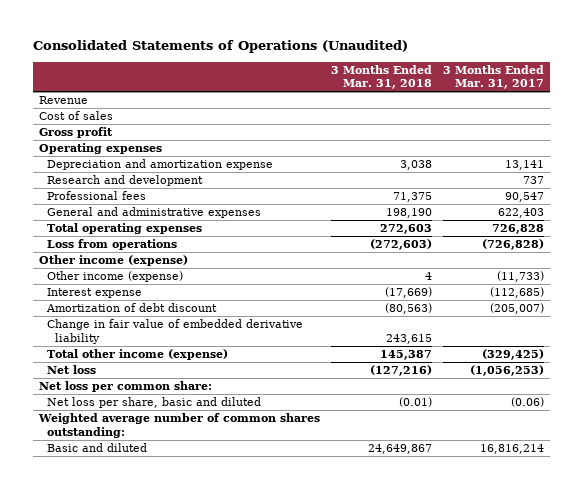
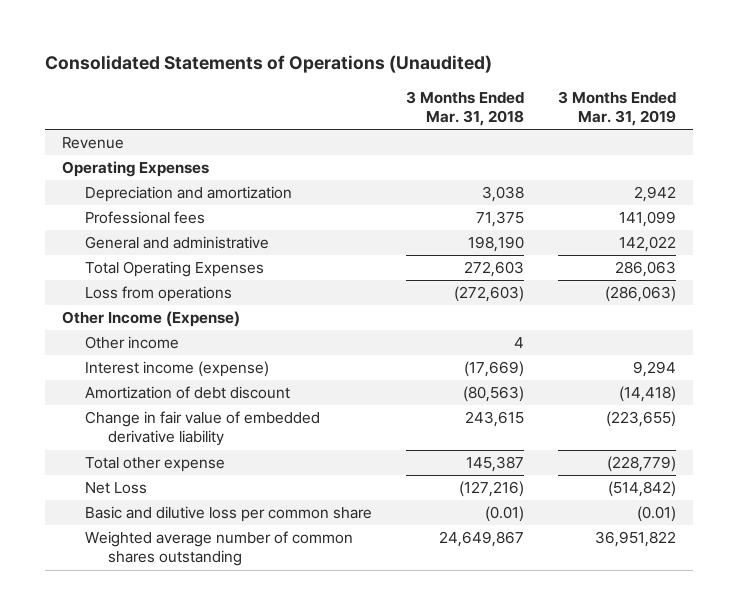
[443,64,545,90] 3 Months Ended Mar. 31, 2017 -> none
none -> [557,90,676,127] 3 Months Ended Mar. 31, 2019
[38,111,113,121] Cost of sales -> none
[38,127,113,139] Gross profit -> none
[47,175,204,187] Research and development -> none
[38,143,162,155] Operating expenses -> [62,161,210,178] Operating Expenses
[47,159,274,171] Depreciation and amortization expense -> [84,186,292,203] Depreciation and amortization
[47,207,262,219] General and administrative expenses -> [84,236,269,250] General and administrative
[47,223,203,235] Total operating expenses -> [84,261,264,278] Total Operating Expenses
[38,255,188,267] Other income (expense) -> [62,311,241,328] Other Income (Expense)
[47,271,184,283] Other income (expense) -> [84,336,179,350] Other income
[47,288,143,299] Interest expense -> [84,361,269,378] Interest income (expense)
[38,381,212,393] Net loss per common share: -> none
[37,413,320,438] Weighted average number of common shares outstanding: -> none
[47,349,229,361] Total other income (expense) -> [84,457,225,473] Total other expense
[47,365,97,375] Net loss -> [84,482,147,495] Net Loss
[47,397,262,409] Net loss per share, basic and diluted -> [84,506,372,523] Basic and dilutive loss per common share
[47,443,148,453] Basic and diluted -> [84,531,353,567] Weighted average number of common shares outstanding

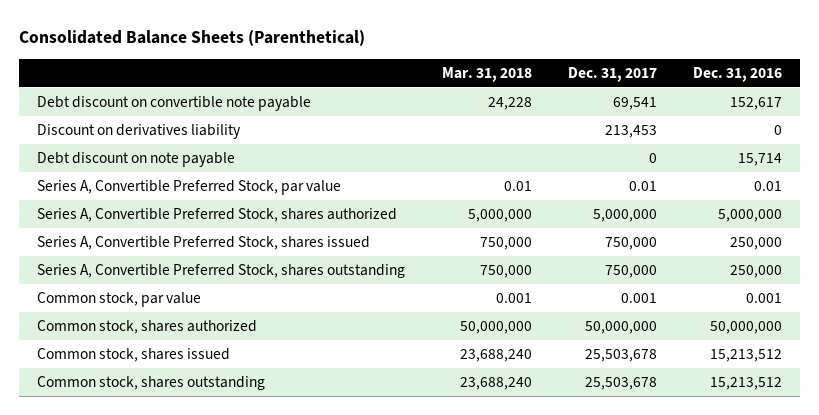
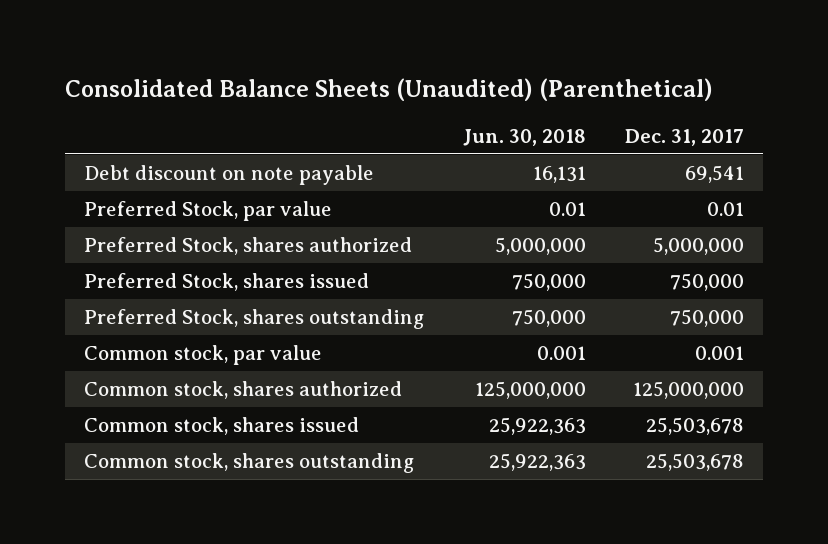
[19,30,366,47] Consolidated Balance Sheets (Parenthetical) -> [65,78,714,102] Consolidated Balance Sheets (Unaudited) (Parenthetical)
[441,66,532,82] Mar. 31, 2018 -> none
[692,66,782,82] Dec. 31, 2016 -> none
none -> [463,129,587,147] Jun. 30, 2018
[37,124,242,140] Discount on derivatives liability -> none
[37,152,236,168] Debt discount on note payable -> none
[37,96,312,112] Debt discount on convertible note payable -> [84,164,375,185] Debt discount on note payable
[37,180,342,196] Series A, Convertible Preferred Stock, par value -> [84,200,333,221] Preferred Stock, par value
[37,208,398,223] Series A, Convertible Preferred Stock, shares authorized -> [84,236,413,255] Preferred Stock, shares authorized
[37,236,371,251] Series A, Convertible Preferred Stock, shares issued -> [84,272,370,291] Preferred Stock, shares issued
[37,264,406,279] Series A, Convertible Preferred Stock, shares outstanding -> [84,308,425,329] Preferred Stock, shares outstanding
[584,321,657,335] 50,000,000 -> [632,380,744,399] 125,000,000

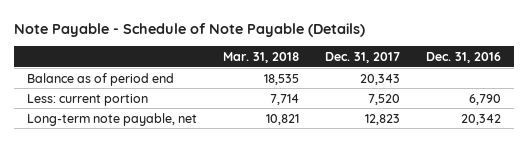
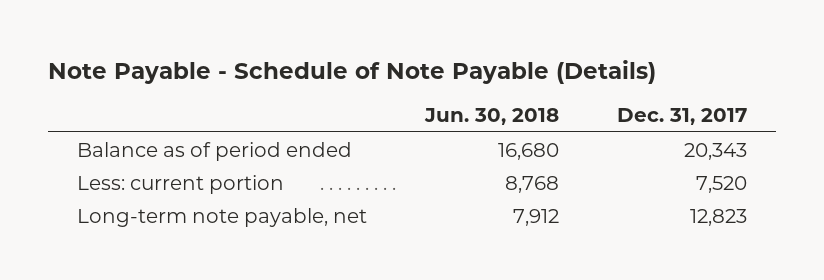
[222,52,299,64] Mar. 31, 2018 -> none
[425,52,501,64] Dec. 31, 2016 -> none
none -> [424,108,560,126] Jun. 30, 2018
[26,72,174,86] Balance as of period end -> [76,141,352,161] Balance as of period ended

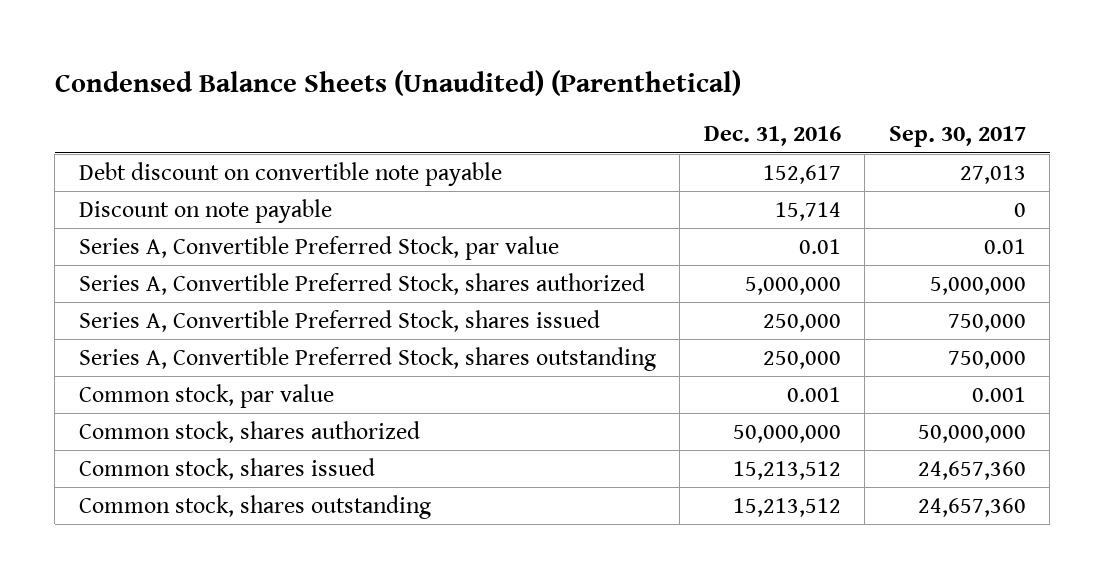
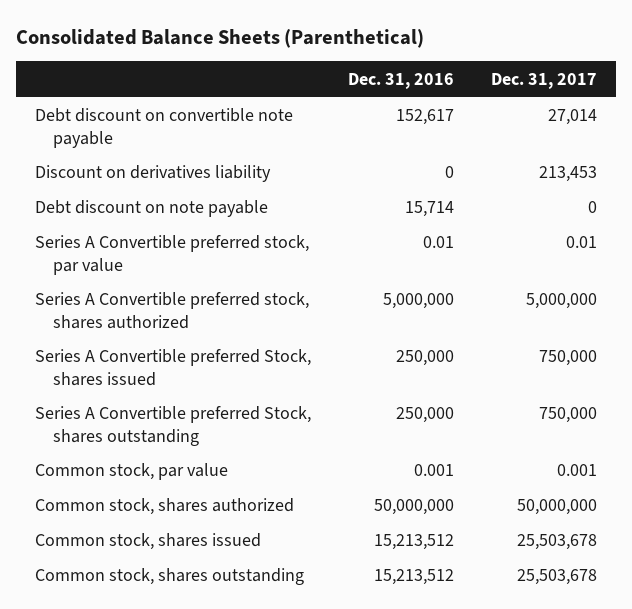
[54,69,741,96] Condensed Balance Sheets (Unaudited) (Parenthetical) -> [16,28,425,48] Consolidated Balance Sheets (Parenthetical)
[888,126,1026,148] Sep. 30, 2017 -> none
none -> [491,72,598,89] Dec. 31, 2017
none -> [34,165,271,183] Discount on derivatives liability
[78,198,332,223] Discount on note payable -> [34,200,268,218] Debt discount on note payable
[78,235,559,260] Series A, Convertible Preferred Stock, par value -> [34,235,309,275] Series A Convertible preferred stock, par value
[78,272,645,295] Series A, Convertible Preferred Stock, shares authorized -> [34,292,309,329] Series A Convertible preferred stock, shares authorized
[78,309,600,332] Series A, Convertible Preferred Stock, shares issued -> [34,349,311,386] Series A Convertible preferred Stock, shares issued
[78,346,656,371] Series A, Convertible Preferred Stock, shares outstanding -> [34,406,311,446] Series A Convertible preferred Stock, shares outstanding

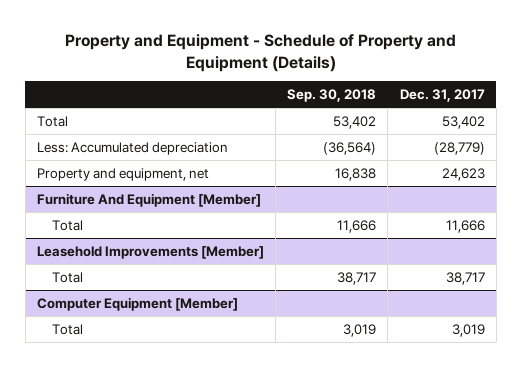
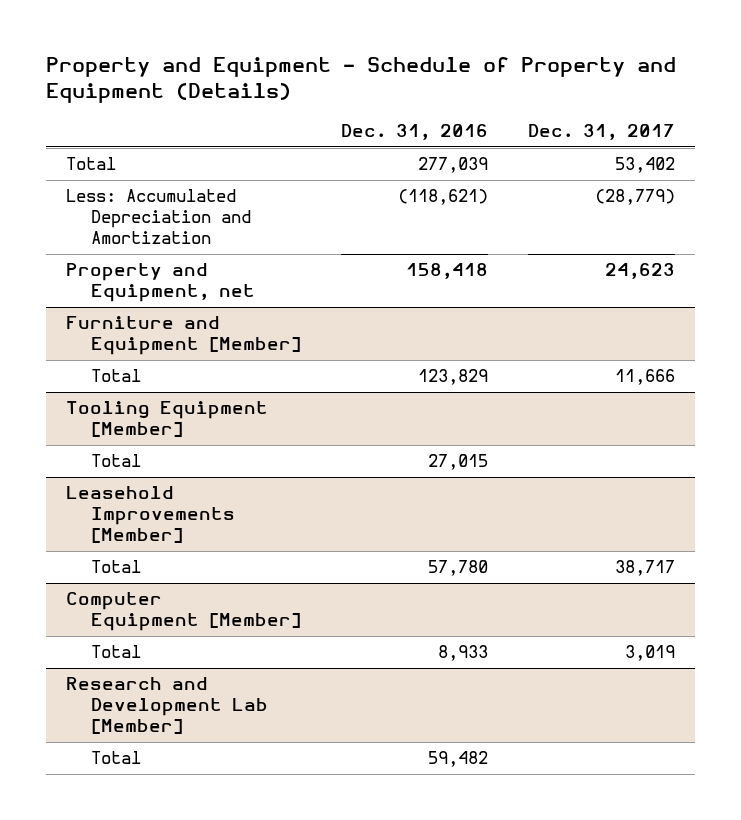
[287,89,377,103] Sep. 30, 2018 -> none
none -> [341,124,489,141] Dec. 31, 2016
[36,141,228,155] Less: Accumulated depreciation -> [65,189,252,245] Less: Accumulated Depreciation and Amortization
[36,167,209,181] Property and equipment, net -> [65,263,256,303] Property and Equipment, net
[36,192,261,207] Furniture And Equipment [Member] -> [65,316,302,356] Furniture and Equipment [Member]
none -> [65,401,268,438] Tooling Equipment [Member]
none -> [91,454,142,468] Total
none -> [65,677,269,735] Research and Development Lab [Member]
none -> [91,751,142,765] Total

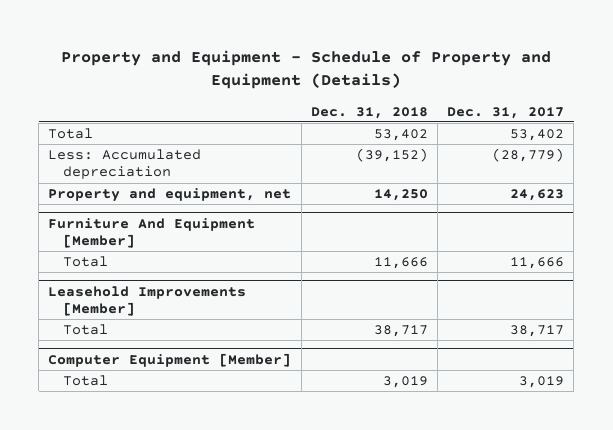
[341,124,489,141] Dec. 31, 2016 -> none
none -> [310,106,428,119] Dec. 31, 2018
[65,189,252,245] Less: Accumulated Depreciation and Amortization -> [48,149,202,180] Less: Accumulated depreciation
[65,263,256,303] Property and Equipment, net -> [48,188,292,203] Property and equipment, net
[65,316,302,356] Furniture and Equipment [Member] -> [48,217,256,249] Furniture And Equipment [Member]
[65,401,268,438] Tooling Equipment [Member] -> none
[91,454,142,468] Total -> none
[65,677,269,735] Research and Development Lab [Member] -> none
[91,751,142,765] Total -> none

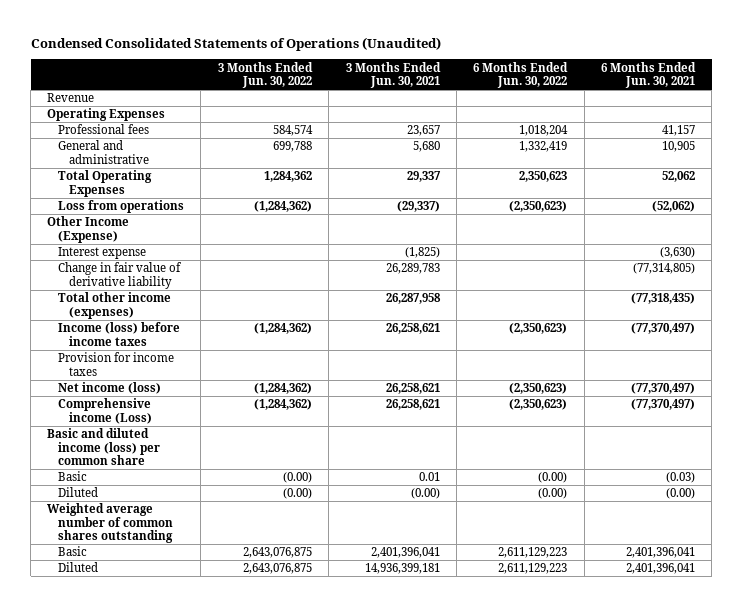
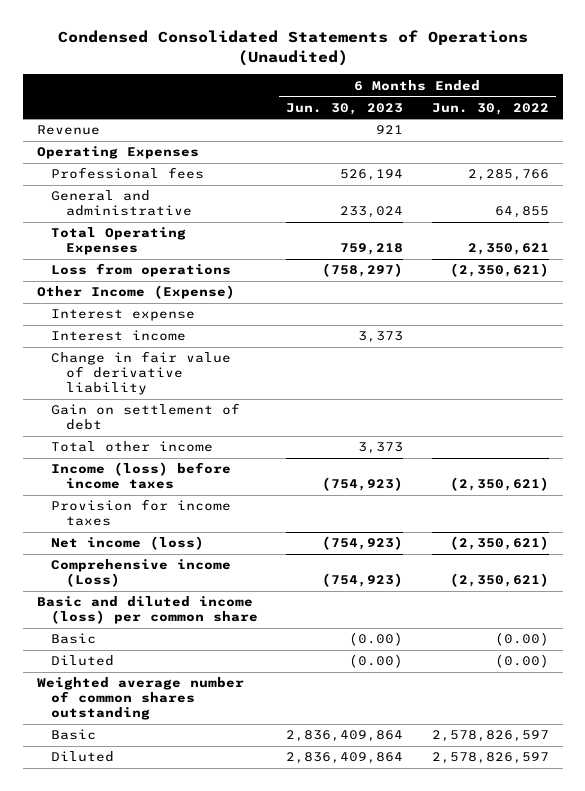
[217,61,313,88] 3 Months Ended Jun. 30, 2022 -> none
[345,61,441,88] 3 Months Ended Jun. 30, 2021 -> none
[600,61,696,88] 6 Months Ended Jun. 30, 2021 -> none
none -> [286,102,404,115] Jun. 30, 2023
[519,125,569,137] 1,018,204 -> [467,169,549,182] 2,285,766
[519,141,568,153] 1,332,419 -> [494,206,549,219] 64,855
[519,171,568,183] 2,350,623 -> [467,243,549,256] 2,350,621
[509,201,568,213] (2,350,623) -> [449,263,549,278] (2,350,621)
none -> [51,330,187,342] Interest income
none -> [51,403,241,431] Gain on settlement of debt
[58,292,172,319] Total other income (expenses) -> [51,441,214,453] Total other income
[509,323,568,335] (2,350,623) -> [449,477,549,492] (2,350,621)
[509,383,568,395] (2,350,623) -> [449,536,549,551] (2,350,621)
[509,399,568,411] (2,350,623) -> [449,573,549,588] (2,350,621)
[498,547,568,559] 2,611,129,223 -> [431,730,549,743] 2,578,826,597
[498,563,568,575] 2,611,129,223 -> [431,752,549,765] 2,578,826,597

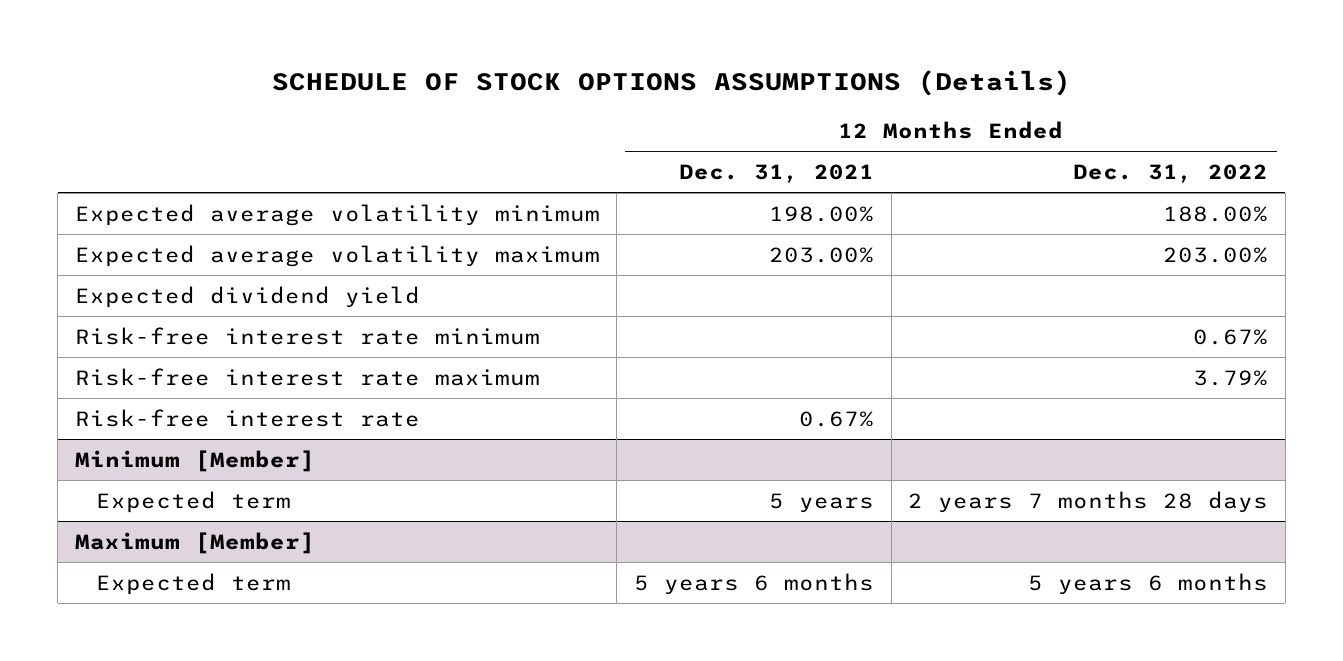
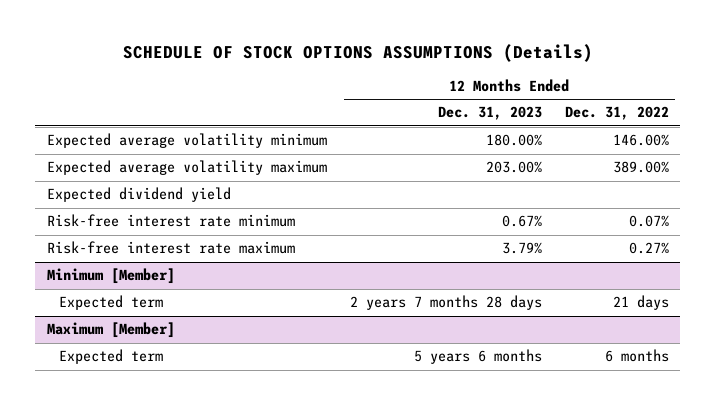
[679,164,875,184] Dec. 31, 2021 -> none
none -> [437,106,542,121] Dec. 31, 2023
[1163,205,1269,222] 188.00% -> [612,134,669,147] 146.00%
[1163,246,1269,263] 203.00% -> [612,161,669,174] 389.00%
[74,408,420,427] Risk-free interest rate -> none
[1193,328,1269,345] 0.67% -> [628,215,669,228] 0.07%
[1193,369,1269,386] 3.79% -> [628,242,669,255] 0.27%
[908,490,1269,513] 2 years 7 months 28 days -> [612,295,669,311] 21 days
[1028,572,1269,595] 5 years 6 months -> [604,349,669,363] 6 months

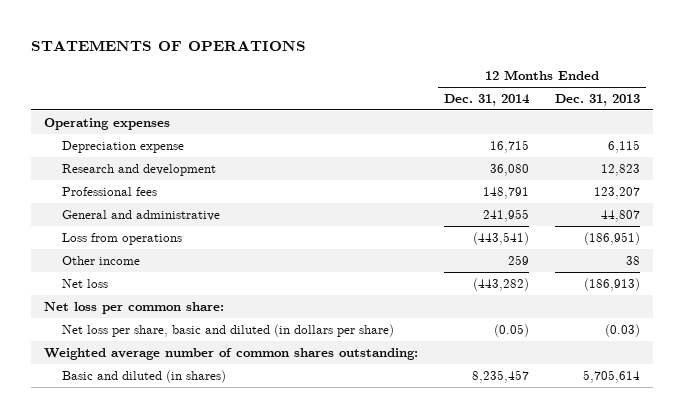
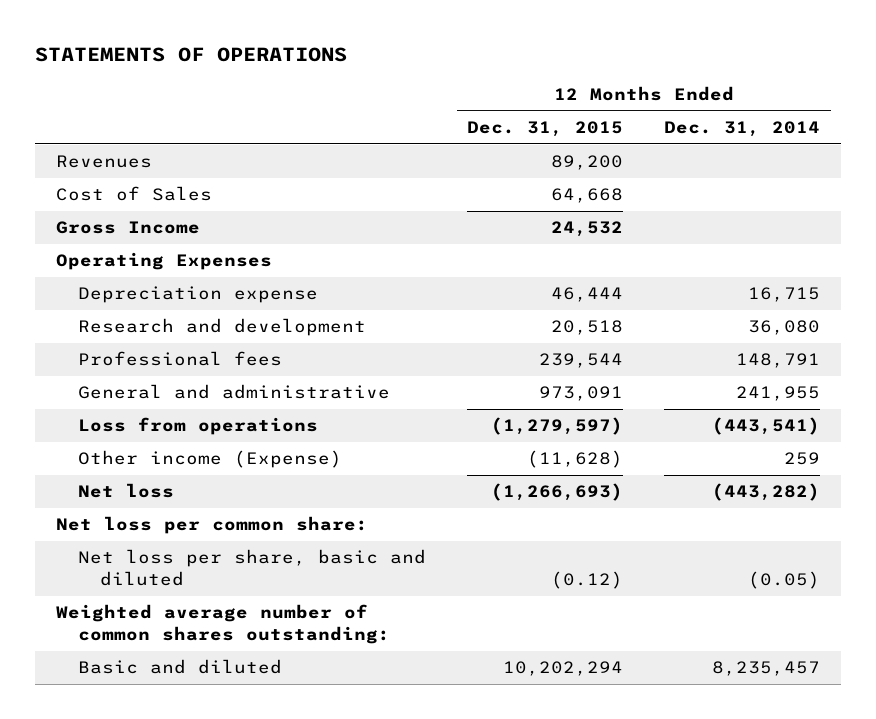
[554,93,640,106] Dec. 31, 2013 -> none
none -> [467,121,624,138] Dec. 31, 2015
none -> [55,155,152,169] Revenues
none -> [55,186,212,202] Cost of Sales
none -> [55,221,200,235] Gross Income
[44,117,171,130] Operating expenses -> [55,252,272,271] Operating Expenses
[62,255,141,265] Other income -> [77,450,342,469] Other income (Expense)
[62,323,395,337] Net loss per share, basic and diluted (in dollars per share) -> [77,549,426,586] Net loss per share, basic and diluted
[62,369,227,383] Basic and diluted (in shares) -> [77,659,282,675] Basic and diluted

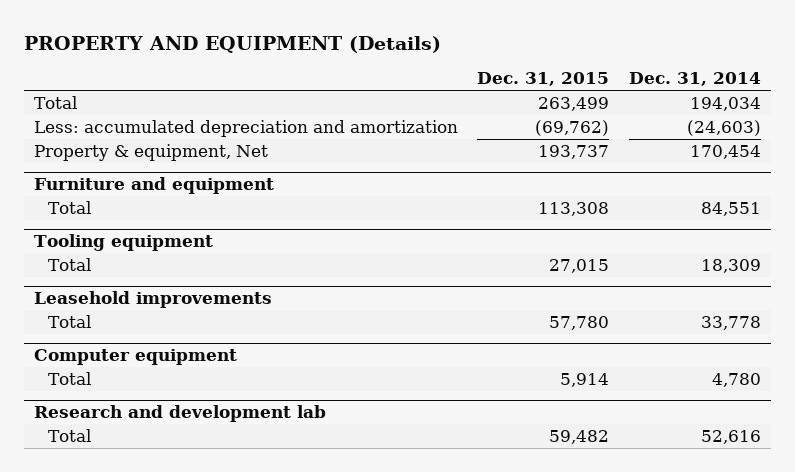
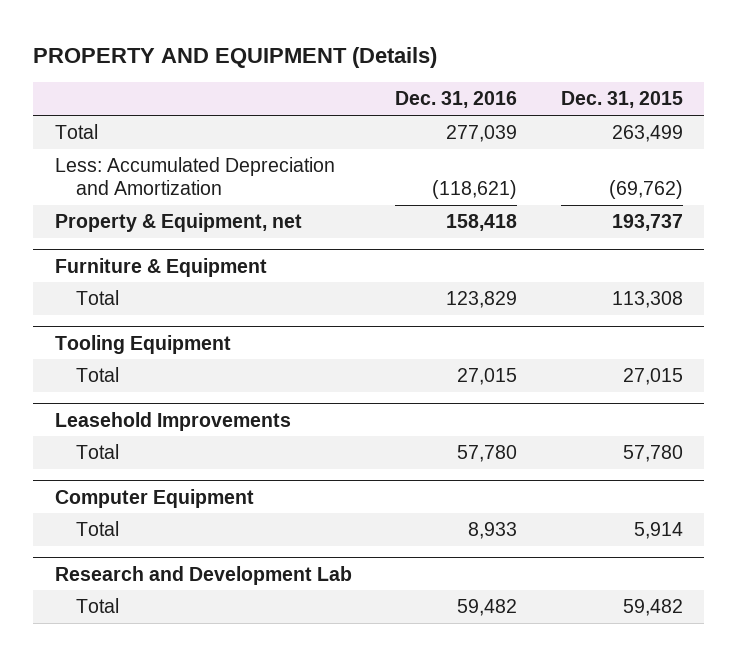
[629,72,762,87] Dec. 31, 2014 -> none
none -> [395,91,518,109] Dec. 31, 2016
[33,119,458,137] Less: accumulated depreciation and amortization -> [54,157,335,195] Less: Accumulated Depreciation and Amortization
[33,143,268,161] Property & equipment, Net -> [54,213,302,233] Property & Equipment, net
[33,177,274,195] Furniture and equipment -> [54,257,267,277] Furniture & Equipment
[33,234,213,252] Tooling equipment -> [54,334,231,354] Tooling Equipment
[33,291,272,309] Leasehold improvements -> [54,411,291,431] Leasehold Improvements
[33,349,237,366] Computer equipment -> [54,488,254,508] Computer Equipment
[33,405,326,423] Research and development lab -> [54,565,352,585] Research and Development Lab

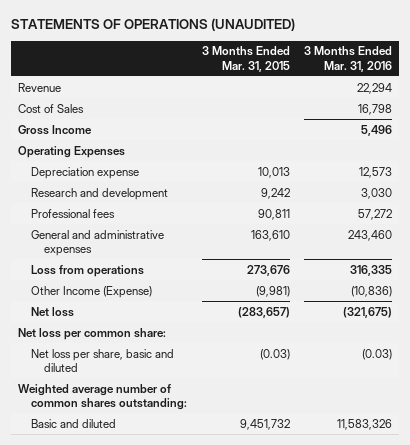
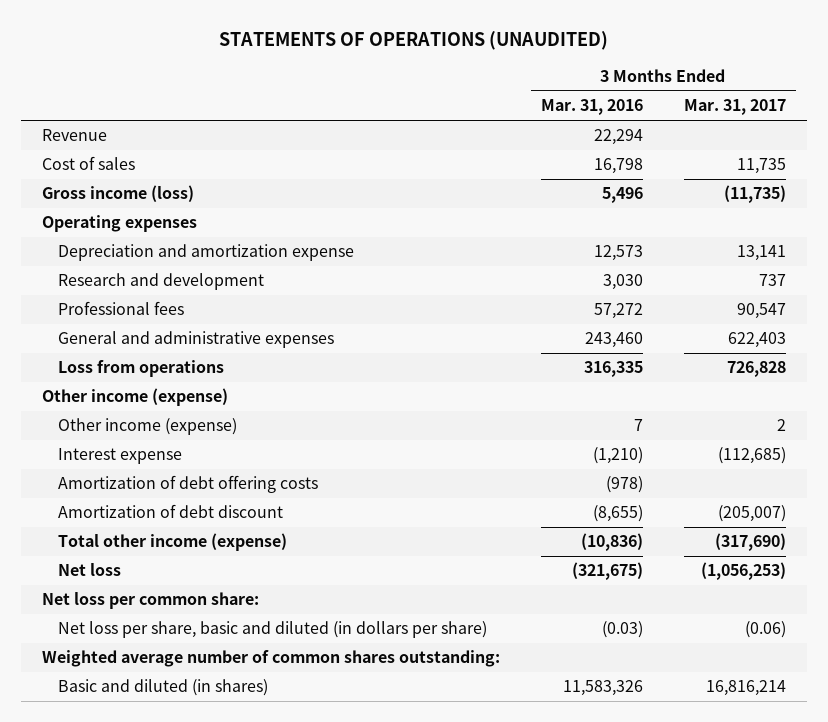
[201,46,290,72] 3 Months Ended Mar. 31, 2015 -> none
none -> [684,99,787,116] Mar. 31, 2017
[18,103,85,113] Cost of Sales -> [41,156,135,171] Cost of sales
[18,124,93,135] Gross Income -> [41,185,194,203] Gross income (loss)
[18,145,126,158] Operating Expenses -> [41,215,197,233] Operating expenses
[31,166,140,179] Depreciation expense -> [57,244,354,262] Depreciation and amortization expense
none -> [41,388,228,407] Other income (expense)
none -> [57,418,237,436] Other income (expense)
none -> [57,448,182,465] Interest expense
none -> [57,475,318,494] Amortization of debt offering costs
none -> [57,504,283,519] Amortization of debt discount
[31,285,153,298] Other Income (Expense) -> [57,533,287,552] Total other income (expense)
[31,348,175,372] Net loss per share, basic and diluted -> [57,621,487,639] Net loss per share, basic and diluted (in dollars per share)
[31,418,117,428] Basic and diluted -> [57,679,268,697] Basic and diluted (in shares)

